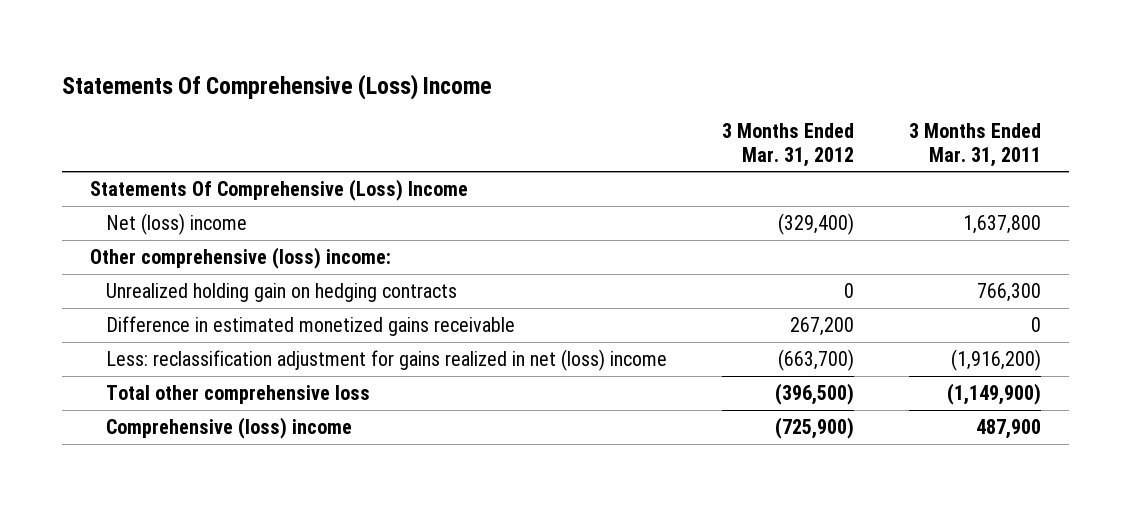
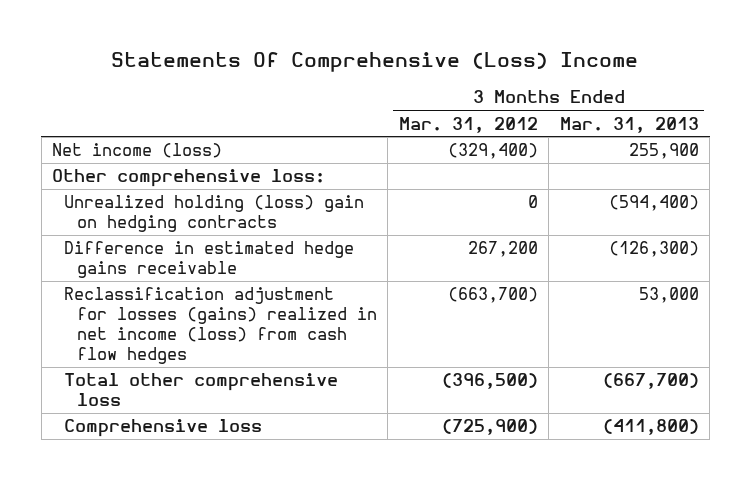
[909,123,1042,167] 3 Months Ended Mar. 31, 2011 -> none
none -> [559,116,699,133] Mar. 31, 2013
[89,179,468,202] Statements Of Comprehensive (Loss) Income -> none
[106,213,248,236] Net (loss) income -> [52,143,223,159] Net income (loss)
[89,247,391,270] Other comprehensive (loss) income: -> [52,169,326,188] Other comprehensive loss:
[106,283,458,303] Unrealized holding gain on hedging contracts -> [64,195,365,233] Unrealized holding (loss) gain on hedging contracts
[106,316,516,337] Difference in estimated monetized gains receivable -> [64,241,355,279] Difference in estimated hedge gains receivable
[106,349,668,372] Less: reclassification adjustment for gains realized in net (loss) income -> [64,287,377,365] Reclassification adjustment for losses (gains) realized in net income (loss) from cash flow hedges
[106,417,353,440] Comprehensive (loss) income -> [64,419,263,438] Comprehensive loss

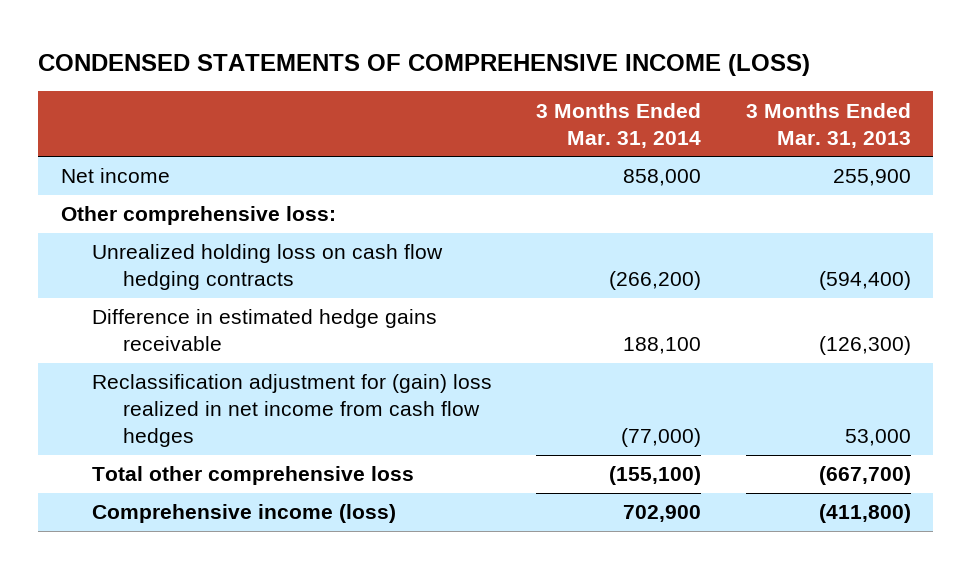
[111,52,639,73] Statements Of Comprehensive (Loss) Income -> [38,53,811,76] CONDENSED STATEMENTS OF COMPREHENSIVE INCOME (LOSS)
[398,116,538,133] Mar. 31, 2012 -> none
none -> [536,102,702,148] 3 Months Ended Mar. 31, 2014
[52,143,223,159] Net income (loss) -> [60,168,170,184] Net income
[64,195,365,233] Unrealized holding (loss) gain on hedging contracts -> [91,244,443,291] Unrealized holding loss on cash flow hedging contracts
[64,287,377,365] Reclassification adjustment for losses (gains) realized in net income (loss) from cash flow hedges -> [91,374,492,448] Reclassification adjustment for (gain) loss realized in net income from cash flow hedges
[64,419,263,438] Comprehensive loss -> [91,504,396,524] Comprehensive income (loss)

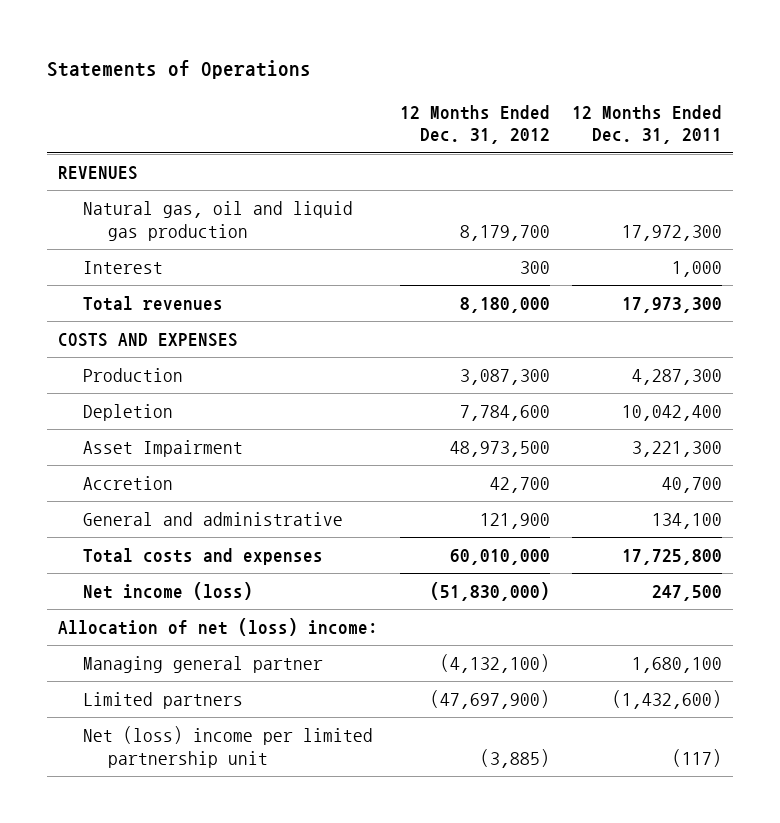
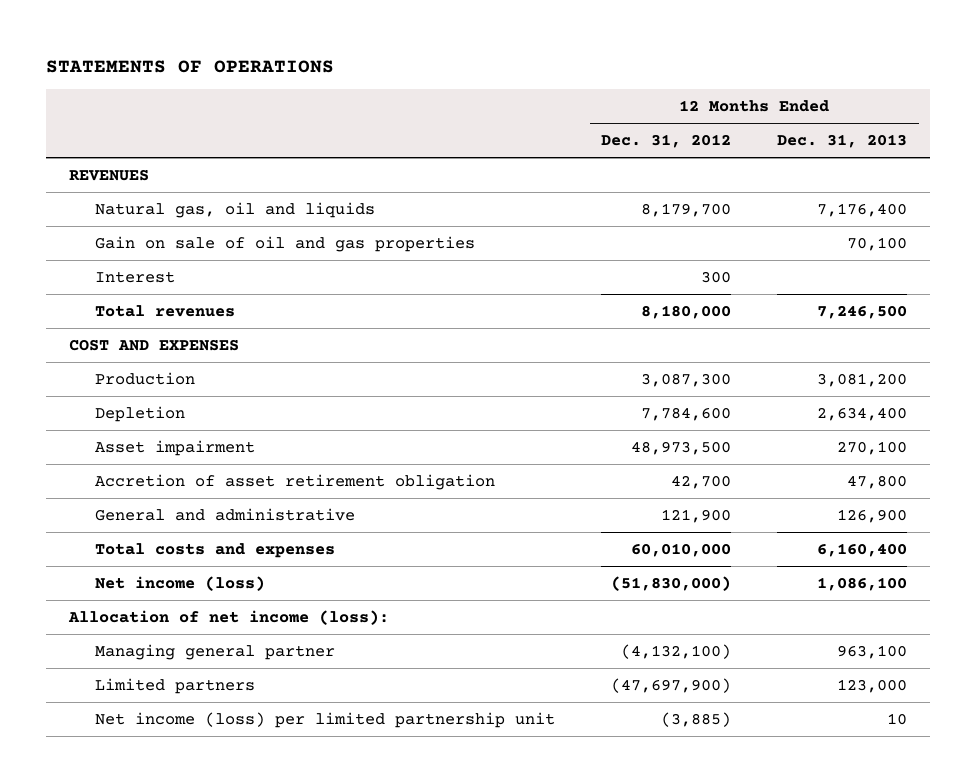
[46,60,311,80] Statements of Operations -> [45,60,334,74] STATEMENTS OF OPERATIONS
[571,104,722,145] 12 Months Ended Dec. 31, 2011 -> none
none -> [777,134,908,149] Dec. 31, 2013
[82,201,353,242] Natural gas, oil and liquid gas production -> [95,201,376,218] Natural gas, oil and liquids
none -> [95,235,476,252] Gain on sale of oil and gas properties
[57,333,238,348] COSTS AND EXPENSES -> [68,338,239,351] COST AND EXPENSES
[82,440,243,458] Asset Impairment -> [95,439,256,456] Asset impairment
[82,476,173,491] Accretion -> [95,473,496,490] Accretion of asset retirement obligation
[57,618,378,637] Allocation of net (loss) income: -> [67,609,389,625] Allocation of net income (loss):
[82,726,373,769] Net (loss) income per limited partnership unit -> [95,711,556,728] Net income (loss) per limited partnership unit

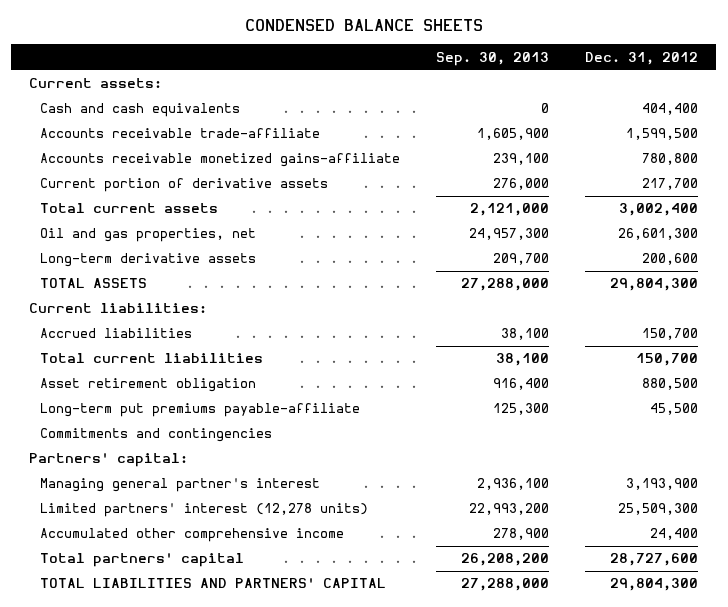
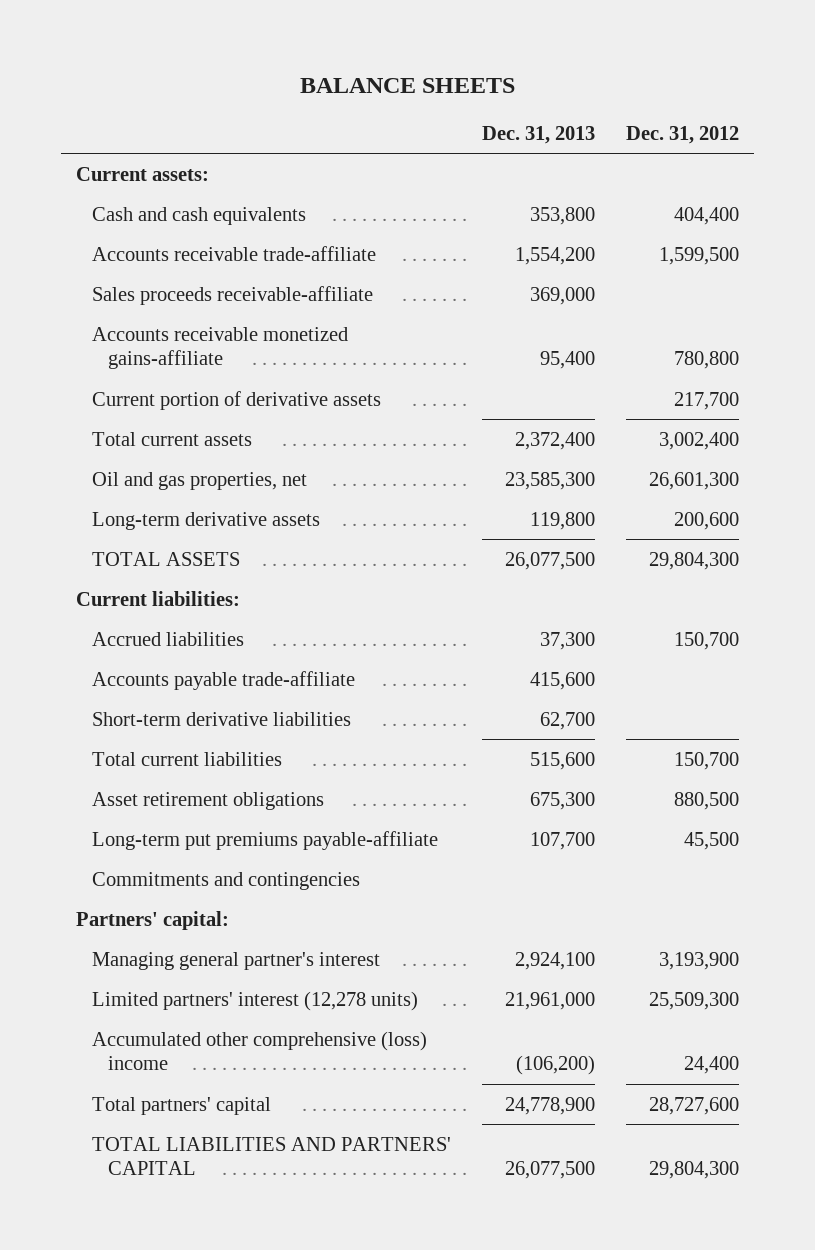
[244,19,483,32] CONDENSED BALANCE SHEETS -> [299,78,515,94] BALANCE SHEETS
[435,51,549,66] Sep. 30, 2013 -> none
none -> [481,126,595,145] Dec. 31, 2013
none -> [92,285,374,305] Sales proceeds receivable-affiliate
none -> [92,670,356,690] Accounts payable trade-affiliate
none -> [92,711,352,726] Short-term derivative liabilities
[39,378,256,393] Asset retirement obligation -> [92,791,325,810] Asset retirement obligations
[39,528,344,543] Accumulated other comprehensive income -> [92,1030,428,1071] Accumulated other comprehensive (loss) income

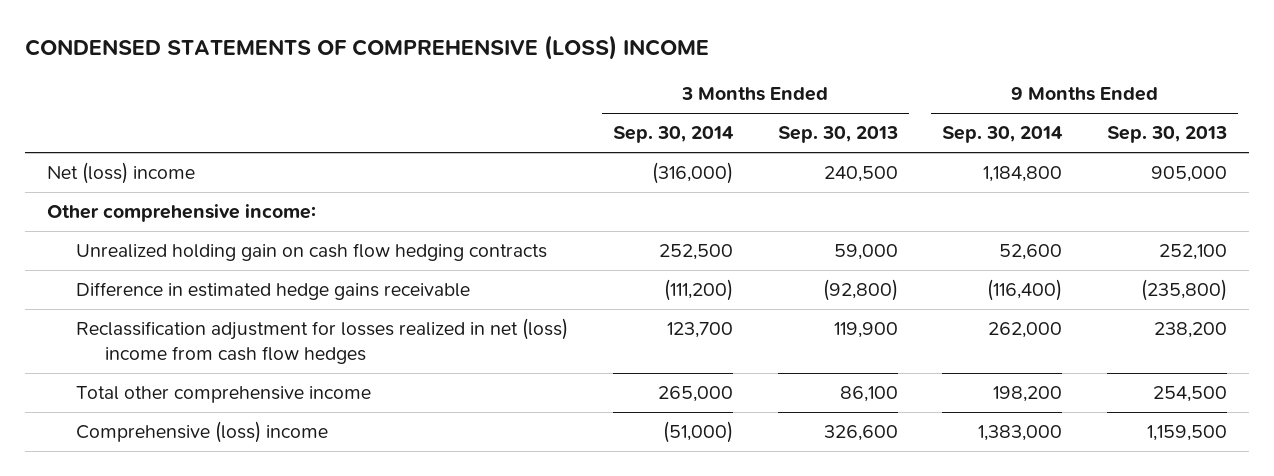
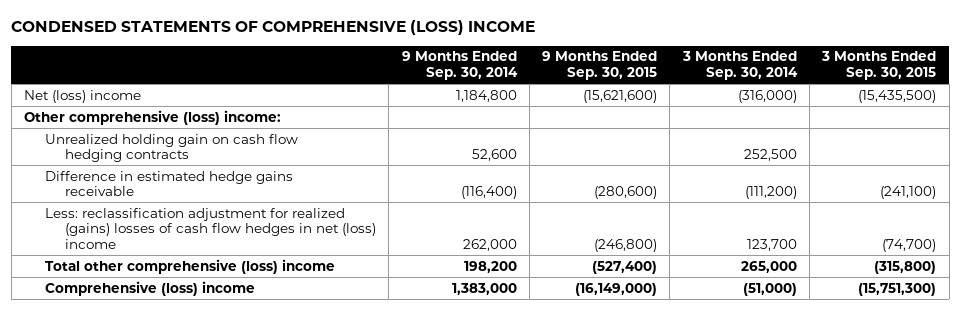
[777,126,898,144] Sep. 30, 2013 -> none
[1106,126,1227,144] Sep. 30, 2013 -> none
none -> [542,51,658,81] 9 Months Ended Sep. 30, 2015
none -> [821,51,937,81] 3 Months Ended Sep. 30, 2015
[47,204,317,223] Other comprehensive income: -> [24,109,282,125] Other comprehensive (loss) income:
[76,318,569,364] Reclassification adjustment for losses realized in net (loss) income from cash flow hedges -> [44,207,377,250] Less: reclassification adjustment for realized (gains) losses of cash flow hedges in net (loss) income
[76,386,372,404] Total other comprehensive income -> [44,258,335,274] Total other comprehensive (loss) income

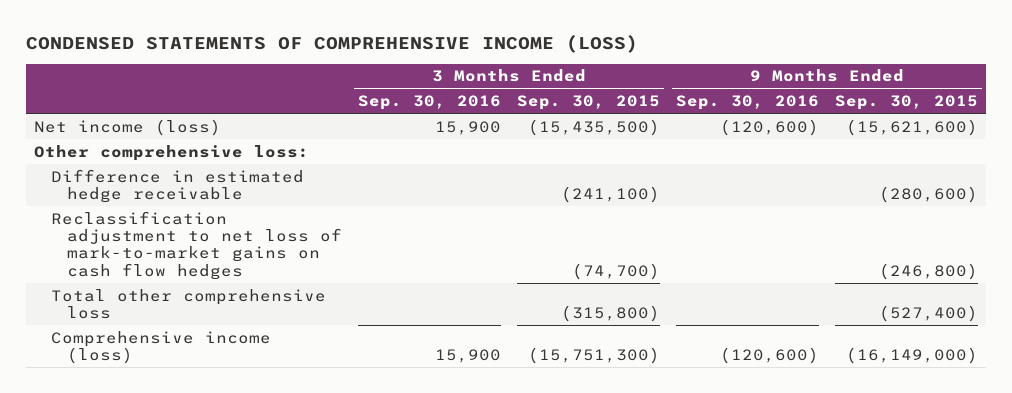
[11,20,536,36] CONDENSED STATEMENTS OF COMPREHENSIVE (LOSS) INCOME -> [25,34,638,53] CONDENSED STATEMENTS OF COMPREHENSIVE INCOME (LOSS)
[401,51,518,81] 9 Months Ended Sep. 30, 2014 -> none
[681,51,798,81] 3 Months Ended Sep. 30, 2014 -> none
none -> [357,94,501,110] Sep. 30, 2016
none -> [675,94,819,110] Sep. 30, 2016
[44,133,298,163] Unrealized holding gain on cash flow hedging contracts -> none
[24,89,142,103] Net (loss) income -> [33,118,221,136] Net income (loss)
[24,109,282,125] Other comprehensive (loss) income: -> [33,144,309,161] Other comprehensive loss:
[44,170,293,197] Difference in estimated hedge gains receivable -> [50,168,304,204] Difference in estimated hedge receivable
[44,207,377,250] Less: reclassification adjustment for realized (gains) losses of cash flow hedges in net (loss) income -> [50,210,343,280] Reclassification adjustment to net loss of mark-to-market gains on cash flow hedges
[44,258,335,274] Total other comprehensive (loss) income -> [50,288,326,320] Total other comprehensive loss
[44,280,255,296] Comprehensive (loss) income -> [50,330,271,365] Comprehensive income (loss)

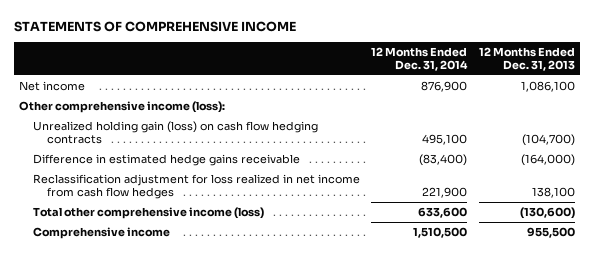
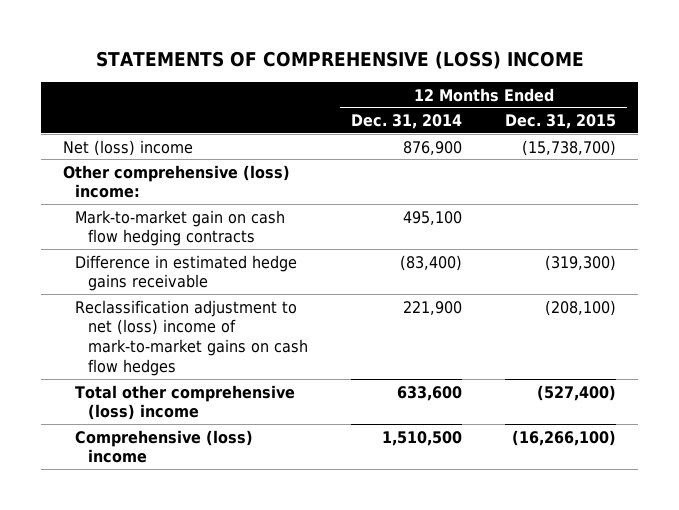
[13,20,296,32] STATEMENTS OF COMPREHENSIVE INCOME -> [95,51,584,70] STATEMENTS OF COMPREHENSIVE (LOSS) INCOME
[478,46,575,71] 12 Months Ended Dec. 31, 2013 -> none
none -> [505,113,617,129] Dec. 31, 2015
[19,80,86,91] Net income -> [62,139,193,156] Net (loss) income
[19,100,226,113] Other comprehensive income (loss): -> [62,164,290,199] Other comprehensive (loss) income:
[33,120,319,144] Unrealized holding gain (loss) on cash flow hedging contracts -> [75,209,286,247] Mark-to-market gain on cash flow hedging contracts
[33,173,361,199] Reclassification adjustment for loss realized in net income from cash flow hedges -> [75,299,308,377] Reclassification adjustment to net (loss) income of mark-to-market gains on cash flow hedges
[33,206,265,219] Total other comprehensive income (loss) -> [75,384,296,421] Total other comprehensive (loss) income
[33,226,171,239] Comprehensive income -> [75,429,254,464] Comprehensive (loss) income

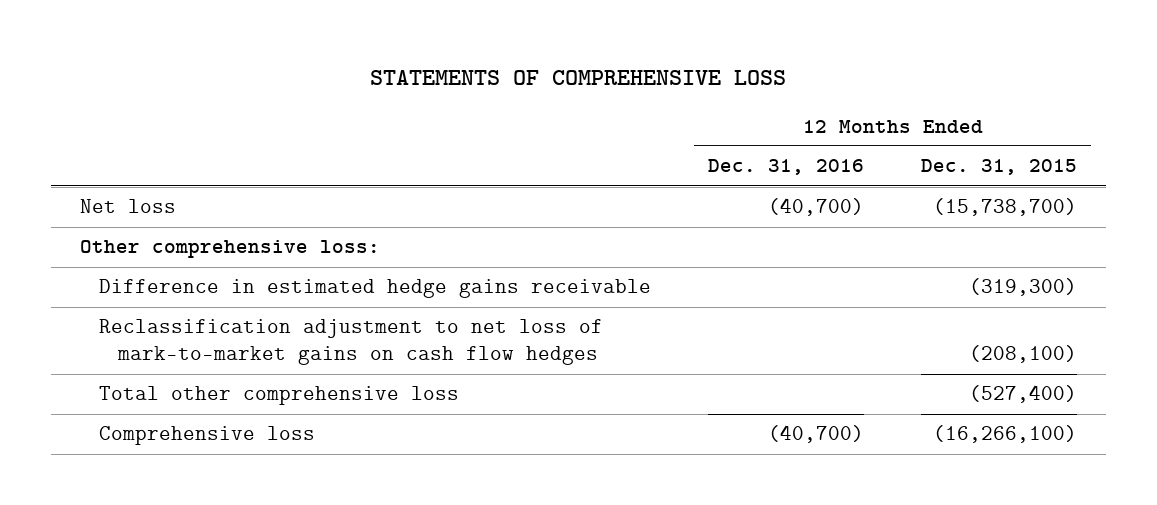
[95,51,584,70] STATEMENTS OF COMPREHENSIVE (LOSS) INCOME -> [370,69,787,85] STATEMENTS OF COMPREHENSIVE LOSS
[351,113,463,129] Dec. 31, 2014 -> none
none -> [707,159,864,176] Dec. 31, 2016
[75,209,286,247] Mark-to-market gain on cash flow hedging contracts -> none
[62,139,193,156] Net (loss) income -> [79,199,176,214] Net loss
[62,164,290,199] Other comprehensive (loss) income: -> [79,240,380,259] Other comprehensive loss:
[75,299,308,377] Reclassification adjustment to net (loss) income of mark-to-market gains on cash flow hedges -> [98,319,603,366] Reclassification adjustment to net loss of mark-to-market gains on cash flow hedges
[75,384,296,421] Total other comprehensive (loss) income -> [98,386,459,406] Total other comprehensive loss
[75,429,254,464] Comprehensive (loss) income -> [98,426,315,446] Comprehensive loss

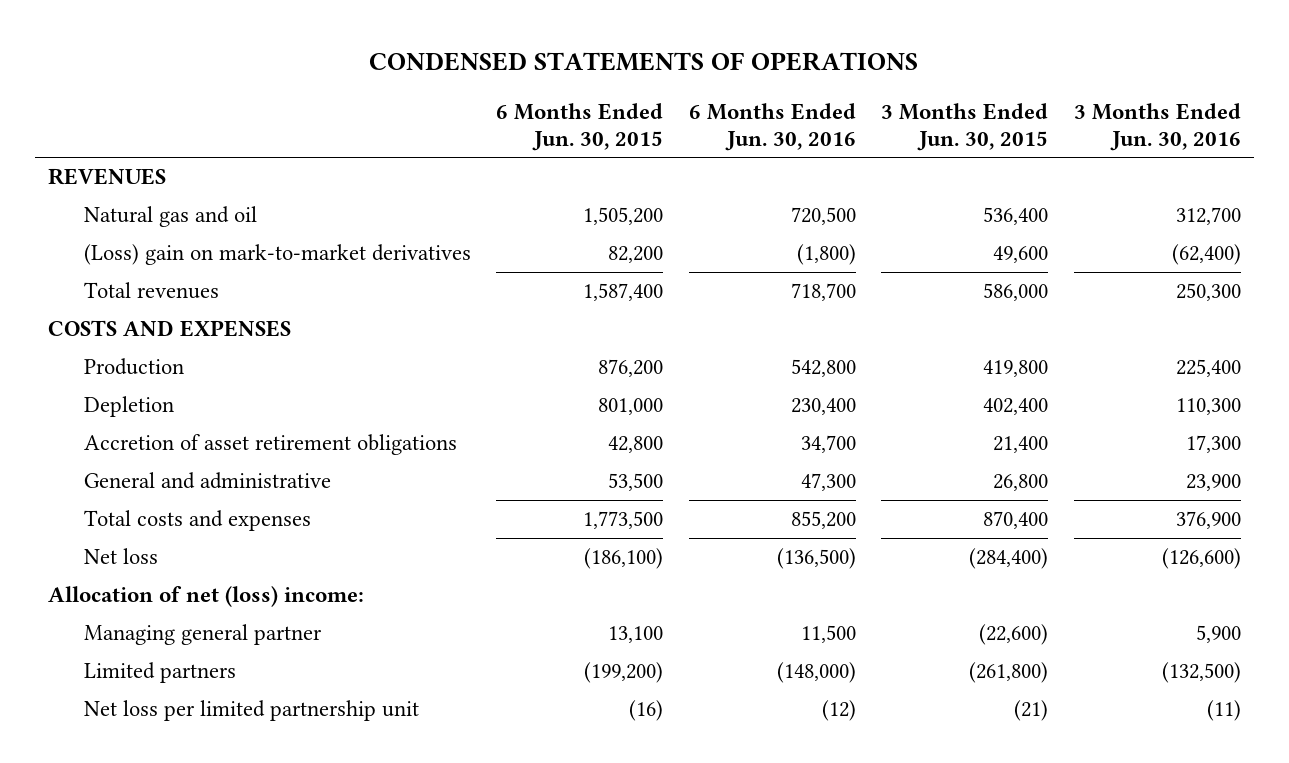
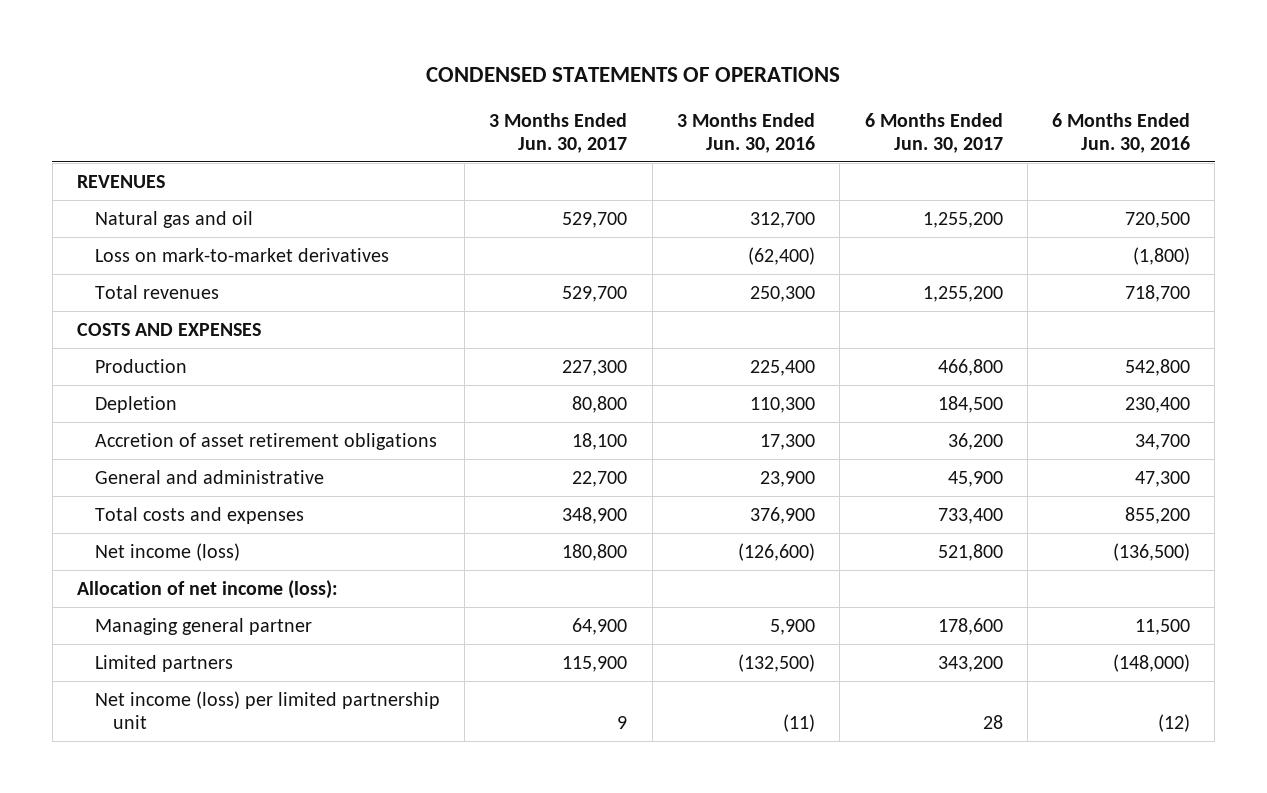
[496,102,664,152] 6 Months Ended Jun. 30, 2015 -> none
[881,102,1049,152] 3 Months Ended Jun. 30, 2015 -> none
none -> [489,112,628,153] 3 Months Ended Jun. 30, 2017
none -> [864,112,1003,153] 6 Months Ended Jun. 30, 2017
[83,244,471,266] (Loss) gain on mark-to-market derivatives -> [94,247,389,262] Loss on mark-to-market derivatives
[83,548,158,565] Net loss -> [94,542,240,561] Net income (loss)
[47,586,364,608] Allocation of net (loss) income: -> [76,579,338,599] Allocation of net income (loss):
[83,700,419,722] Net loss per limited partnership unit -> [94,690,440,729] Net income (loss) per limited partnership unit

